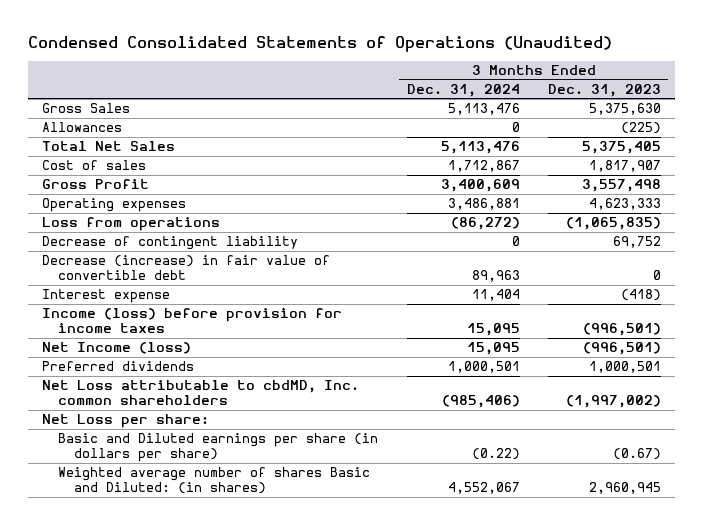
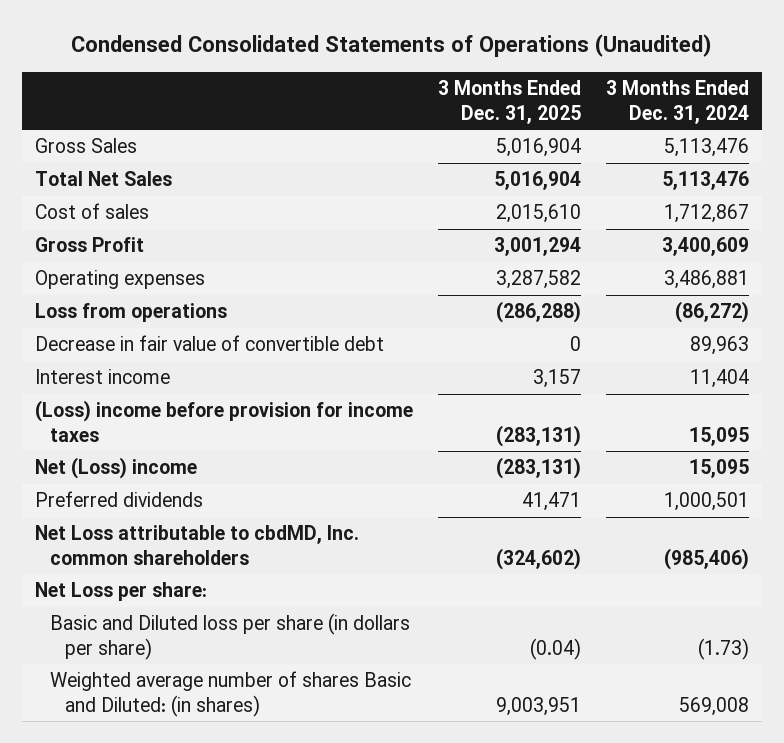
[548,83,662,97] Dec. 31, 2023 -> none
none -> [438,80,582,124] 3 Months Ended Dec. 31, 2025
[42,122,123,133] Allowances -> none
[42,236,299,251] Decrease of contingent liability -> none
[42,255,331,281] Decrease (increase) in fair value of convertible debt -> [34,335,384,352] Decrease in fair value of convertible debt
[42,289,171,304] Interest expense -> [34,369,170,385] Interest income
[42,308,343,334] Income (loss) before provision for income taxes -> [34,400,413,442] (Loss) income before provision for income taxes
[42,342,192,355] Net Income (loss) -> [34,457,197,480] Net (Loss) income
[57,433,378,463] Basic and Diluted earnings per share (in dollars per share) -> [50,613,411,660] Basic and Diluted loss per share (in dollars per share)
[471,448,520,461] (0.22) -> [698,637,750,660] (1.73)
[447,482,520,495] 4,552,067 -> [679,696,750,716] 569,008

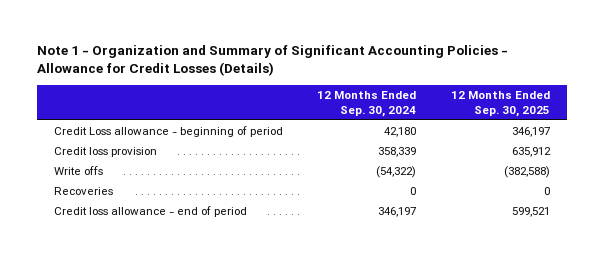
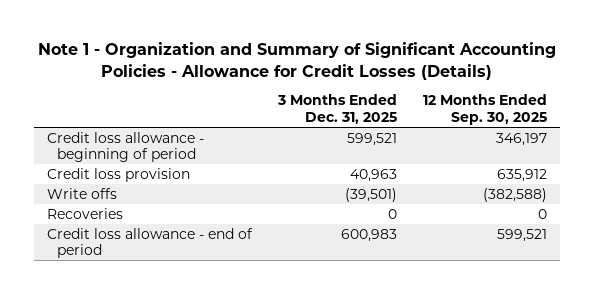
[317,91,417,117] 12 Months Ended Sep. 30, 2024 -> none
none -> [277,94,398,124] 3 Months Ended Dec. 31, 2025
[53,126,283,138] Credit Loss allowance - beginning of period -> [47,131,205,163] Credit loss allowance - beginning of period

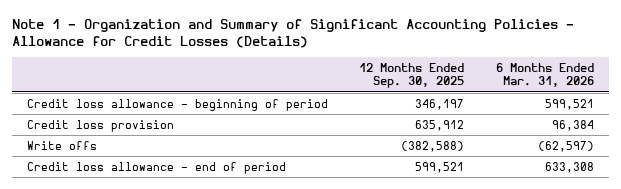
[277,94,398,124] 3 Months Ended Dec. 31, 2025 -> none
none -> [495,62,594,88] 6 Months Ended Mar. 31, 2026
[47,207,124,219] Recoveries -> none

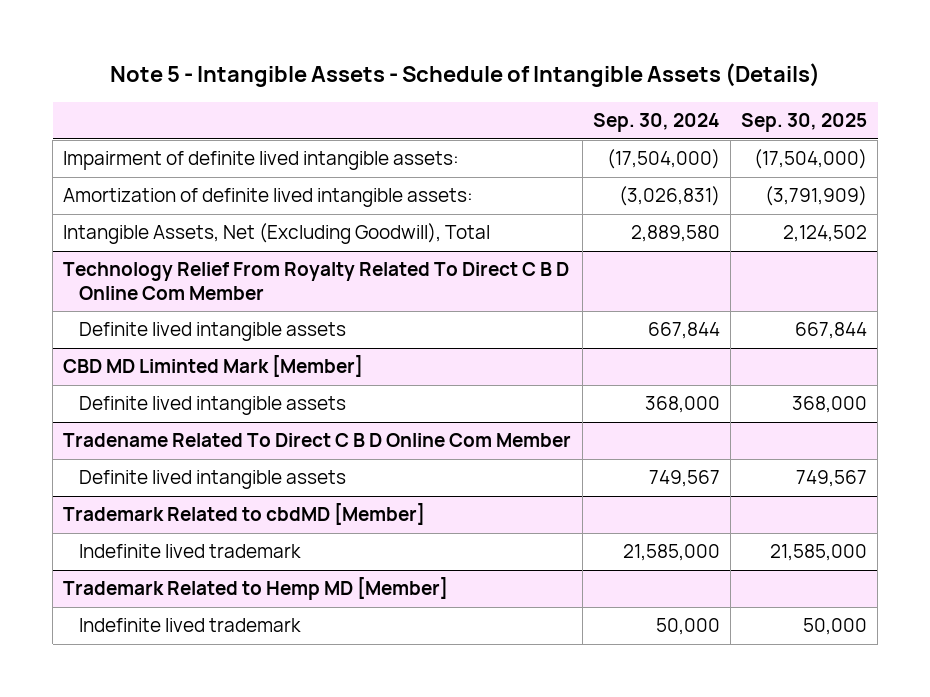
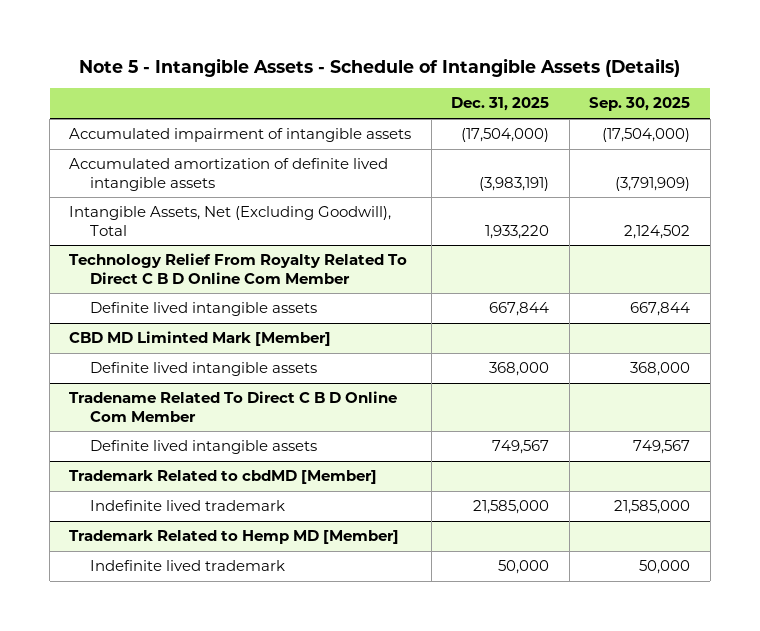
[592,113,720,133] Sep. 30, 2024 -> none
none -> [451,97,550,112] Dec. 31, 2025
[63,151,460,171] Impairment of definite lived intangible assets: -> [69,128,412,143] Accumulated impairment of intangible assets
[63,188,474,208] Amortization of definite lived intangible assets: -> [69,158,389,191] Accumulated amortization of definite lived intangible assets

